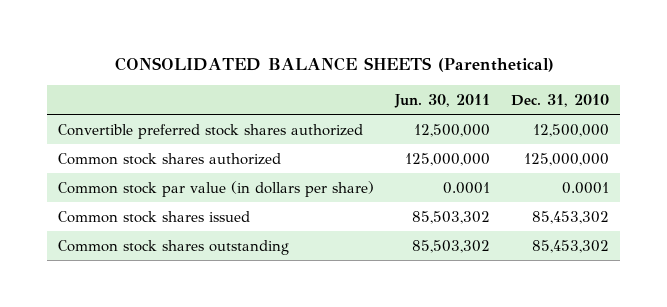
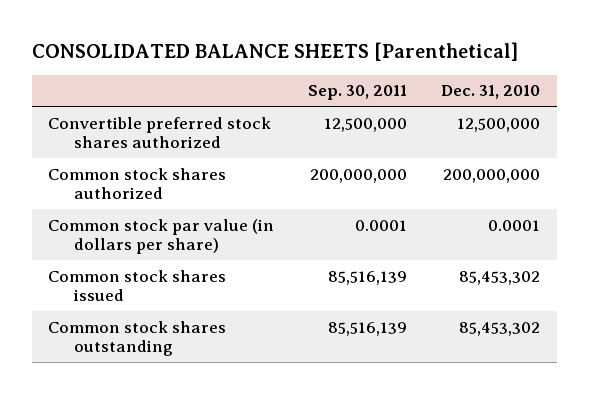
[114,57,554,73] CONSOLIDATED BALANCE SHEETS (Parenthetical) -> [31,41,518,61] CONSOLIDATED BALANCE SHEETS [Parenthetical]
[394,93,491,108] Jun. 30, 2011 -> none
none -> [308,85,408,101] Sep. 30, 2011
[524,152,610,166] 125,000,000 -> [443,168,541,183] 200,000,000

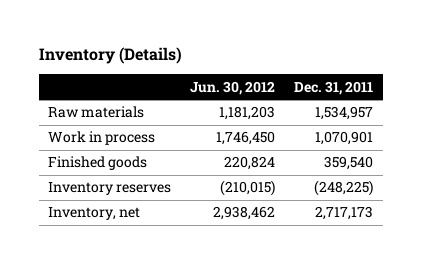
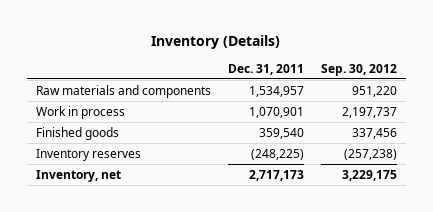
[190,80,276,95] Jun. 30, 2012 -> none
none -> [320,63,397,76] Sep. 30, 2012
[48,106,145,119] Raw materials -> [35,84,211,98] Raw materials and components

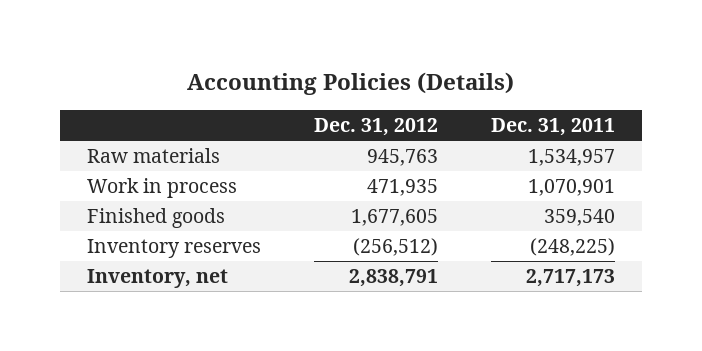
[151,34,281,49] Inventory (Details) -> [187,72,515,96] Accounting Policies (Details)
[320,63,397,76] Sep. 30, 2012 -> none
none -> [314,117,439,136] Dec. 31, 2012
[35,84,211,98] Raw materials and components -> [86,148,220,164] Raw materials

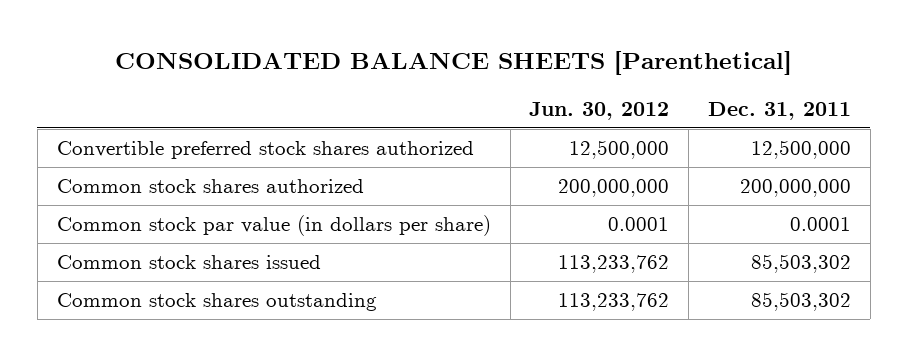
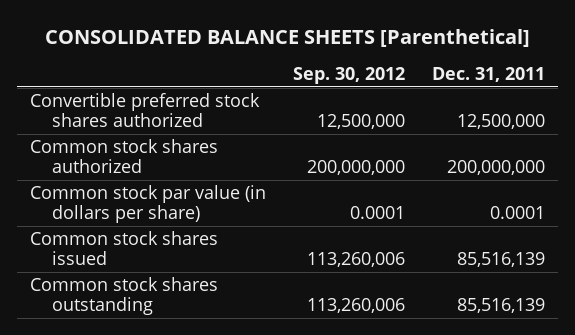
[529,102,670,121] Jun. 30, 2012 -> none
none -> [292,67,405,85] Sep. 30, 2012
[751,254,852,274] 85,503,302 -> [456,252,545,268] 85,516,139
[751,292,852,312] 85,503,302 -> [456,298,545,314] 85,516,139

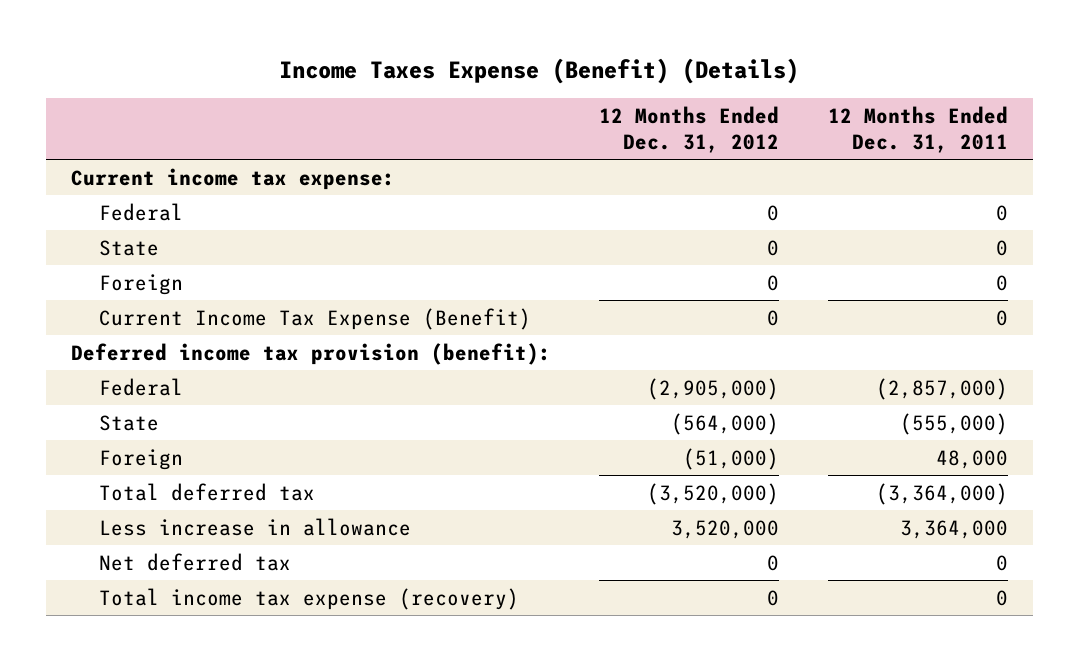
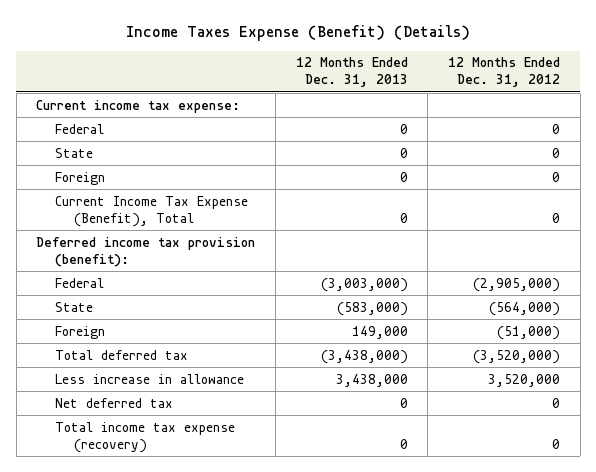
[828,105,1009,153] 12 Months Ended Dec. 31, 2011 -> none
none -> [295,57,408,88] 12 Months Ended Dec. 31, 2013
[99,307,532,330] Current Income Tax Expense (Benefit) -> [55,195,249,227] Current Income Tax Expense (Benefit), Total

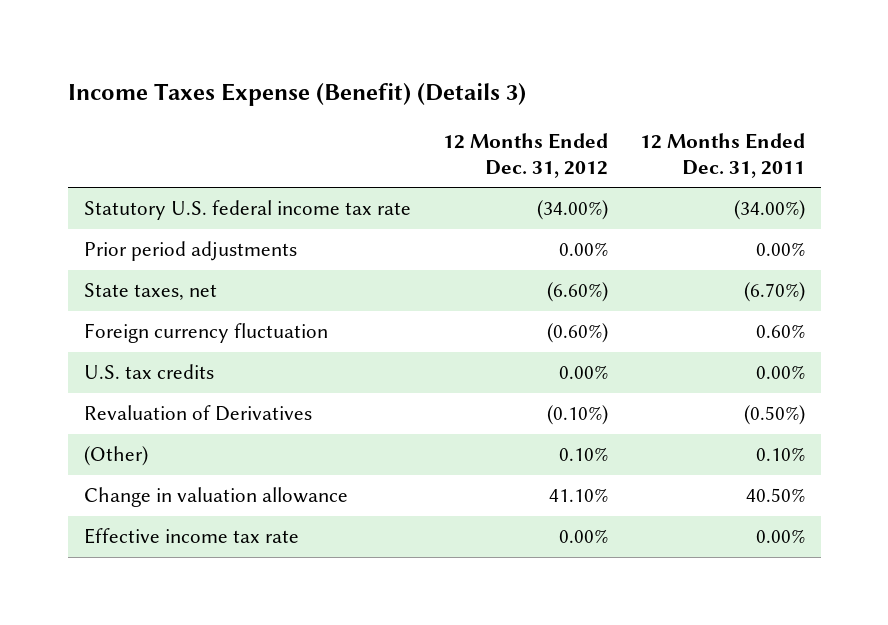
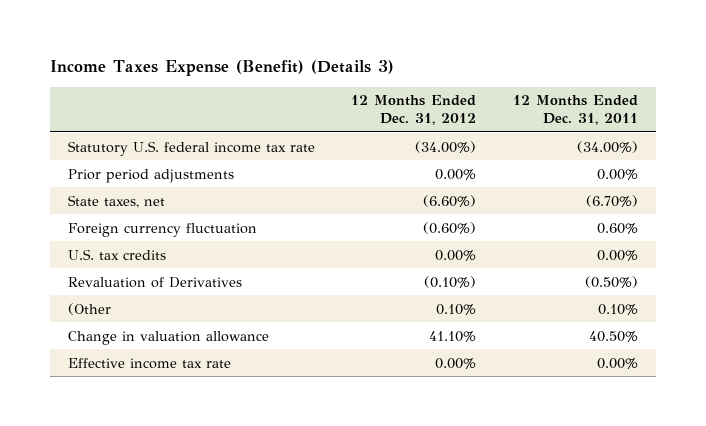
[83,446,148,467] (Other) -> [67,302,111,315] (Other

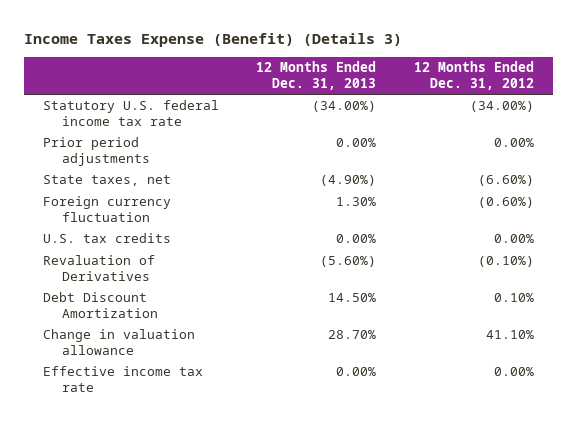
[512,95,638,126] 12 Months Ended Dec. 31, 2011 -> none
none -> [256,61,377,90] 12 Months Ended Dec. 31, 2013
[67,302,111,315] (Other -> none
none -> [42,292,159,318] Debt Discount Amortization

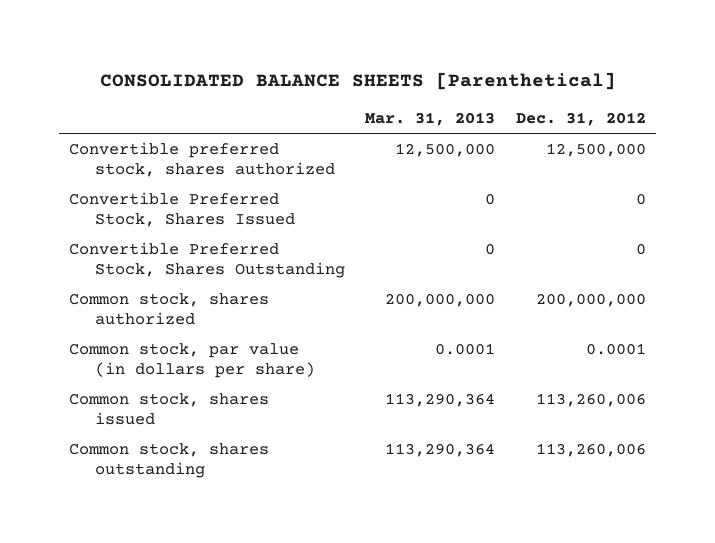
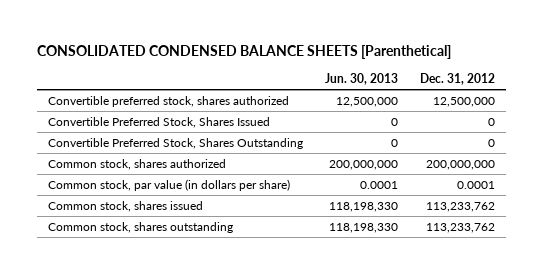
[99,71,616,90] CONSOLIDATED BALANCE SHEETS [Parenthetical] -> [37,45,452,60] CONSOLIDATED CONDENSED BALANCE SHEETS [Parenthetical]
[365,111,496,126] Mar. 31, 2013 -> none
none -> [324,73,398,86] Jun. 30, 2013
[535,393,646,408] 113,260,006 -> [425,201,495,212] 113,233,762
[535,443,646,458] 113,260,006 -> [425,222,495,233] 113,233,762

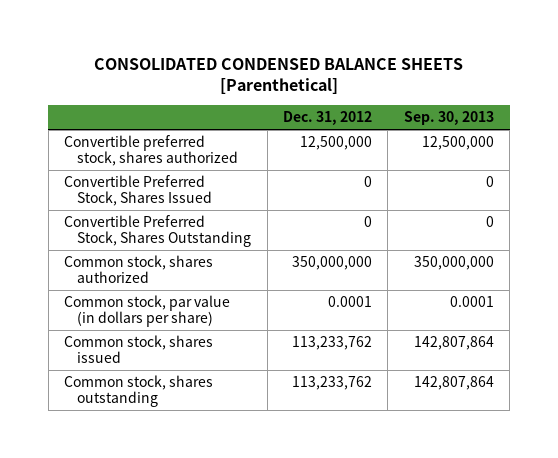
[324,73,398,86] Jun. 30, 2013 -> none
none -> [403,111,494,126] Sep. 30, 2013
[425,159,495,170] 200,000,000 -> [291,256,372,271] 350,000,000

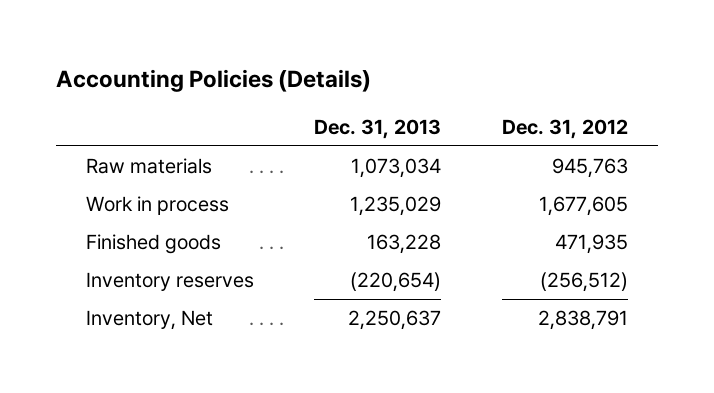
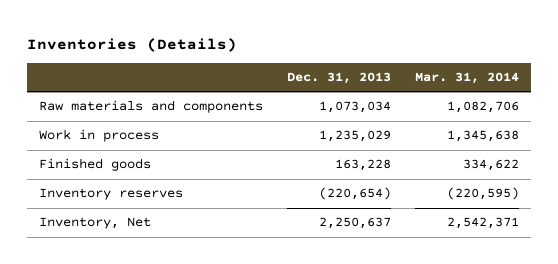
[55,69,371,93] Accounting Policies (Details) -> [26,37,237,52] Inventories (Details)
[501,118,628,139] Dec. 31, 2012 -> none
none -> [414,72,519,85] Mar. 31, 2014
[85,158,212,175] Raw materials -> [38,100,263,114] Raw materials and components

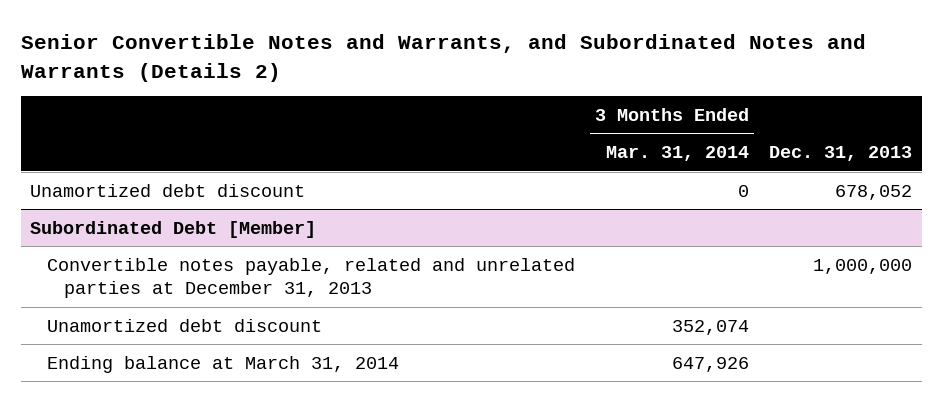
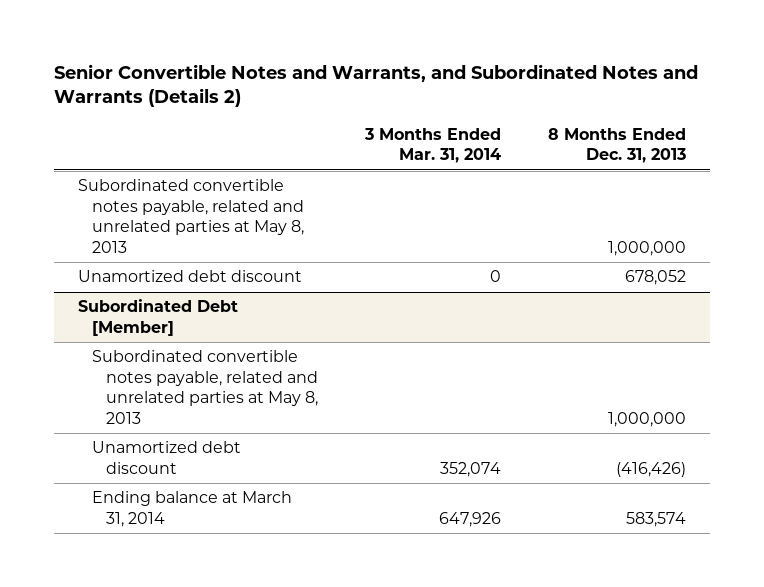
[769,146,913,162] Dec. 31, 2013 -> none
none -> [548,127,687,164] 8 Months Ended Dec. 31, 2013
none -> [77,179,305,253] Subordinated convertible notes payable, related and unrelated parties at May 8, 2013
[47,257,576,299] Convertible notes payable, related and unrelated parties at December 31, 2013 -> [92,350,319,424] Subordinated convertible notes payable, related and unrelated parties at May 8, 2013

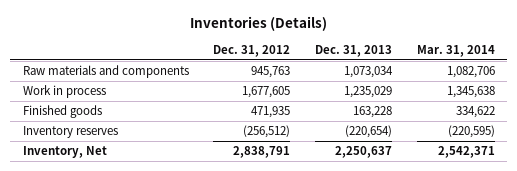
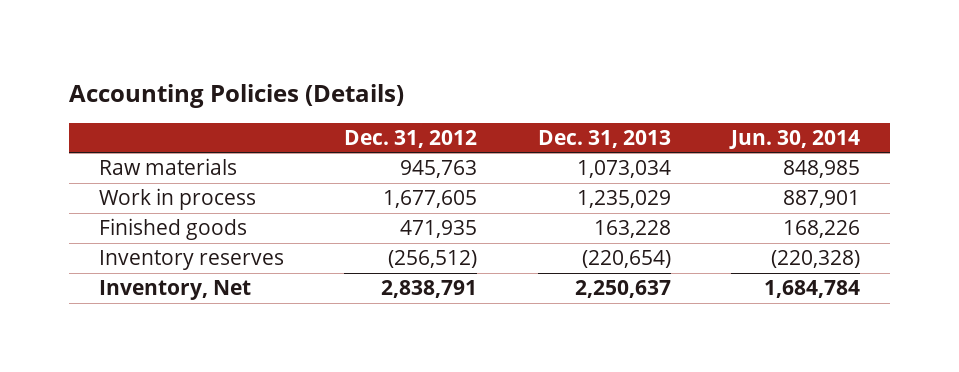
[189,16,327,32] Inventories (Details) -> [69,83,405,108] Accounting Policies (Details)
[416,45,495,58] Mar. 31, 2014 -> none
none -> [728,129,860,149] Jun. 30, 2014
[22,65,189,79] Raw materials and components -> [99,158,238,176] Raw materials

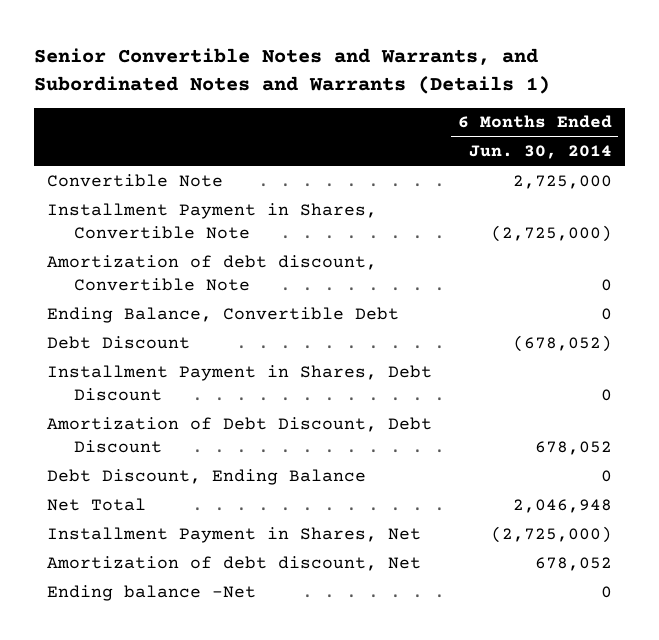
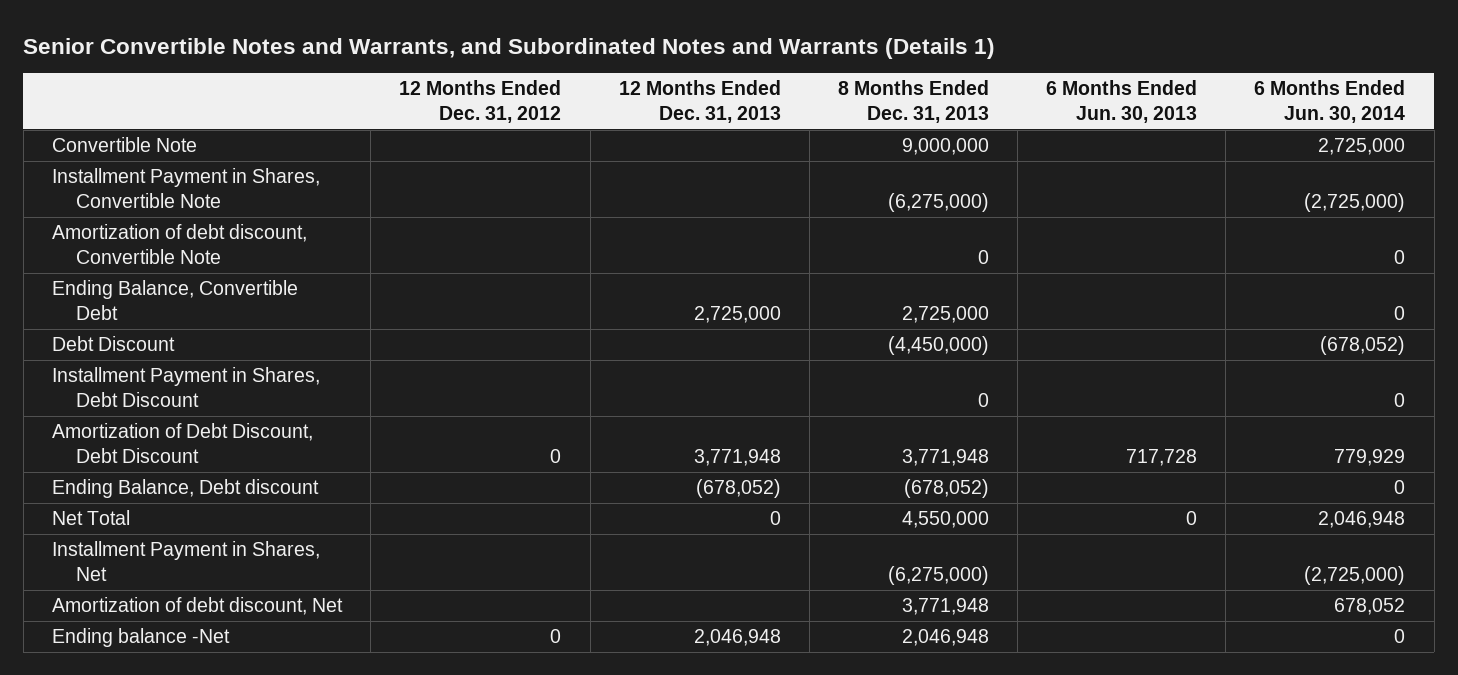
none -> [399,80,562,123] 12 Months Ended Dec. 31, 2012
none -> [618,80,781,123] 12 Months Ended Dec. 31, 2013
none -> [837,80,989,123] 8 Months Ended Dec. 31, 2013
none -> [1046,80,1198,123] 6 Months Ended Jun. 30, 2013
[534,440,612,455] 678,052 -> [1334,448,1406,466] 779,929
[46,468,366,485] Debt Discount, Ending Balance -> [52,479,320,499] Ending Balance, Debt discount

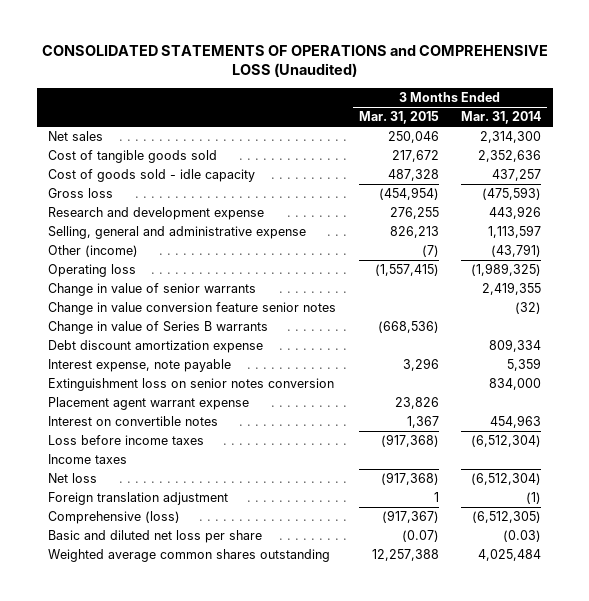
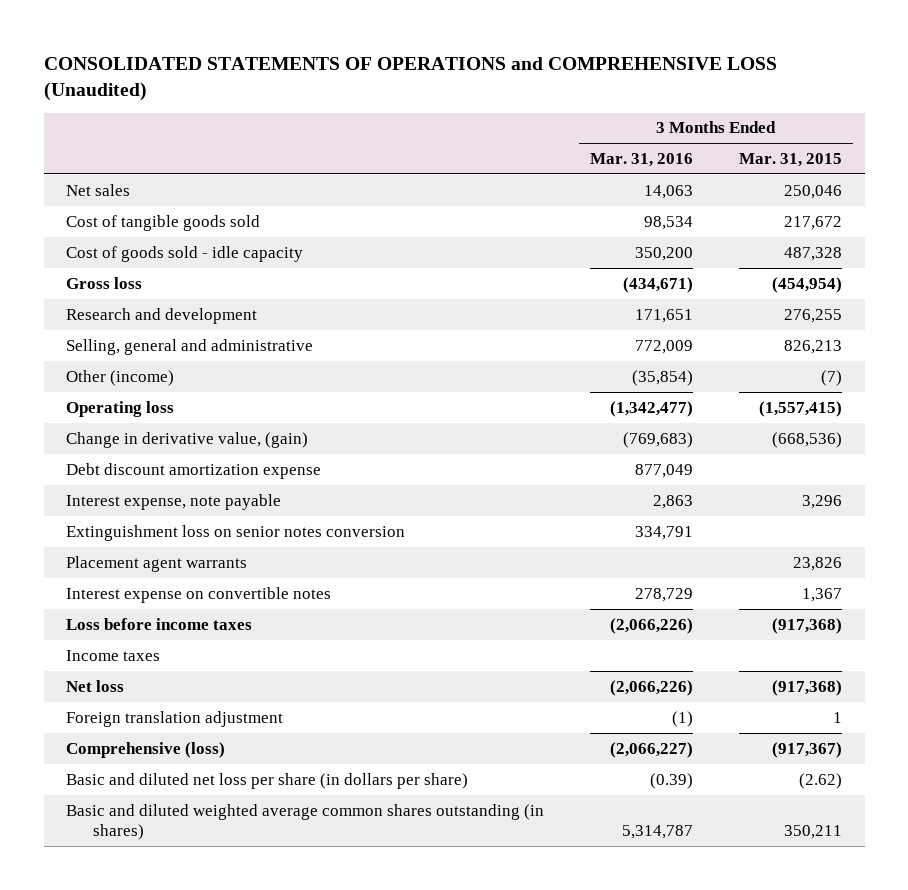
[461,111,542,125] Mar. 31, 2014 -> none
none -> [590,153,694,168] Mar. 31, 2016
[47,207,264,221] Research and development expense -> [66,307,258,324] Research and development
[47,226,306,240] Selling, general and administrative expense -> [66,338,314,355] Selling, general and administrative
[47,283,256,297] Change in value of senior warrants -> none
[47,302,336,316] Change in value conversion feature senior notes -> none
[47,321,268,335] Change in value of Series B warrants -> [66,431,309,448] Change in derivative value, (gain)
[47,397,249,411] Placement agent warrant expense -> [66,555,248,572] Placement agent warrants
[47,416,218,427] Interest on convertible notes -> [66,586,332,603] Interest expense on convertible notes
[47,530,262,544] Basic and diluted net loss per share -> [66,772,469,789] Basic and diluted net loss per share (in dollars per share)
[401,530,439,543] (0.07) -> [798,772,842,789] (2.62)
[47,549,330,563] Weighted average common shares outstanding -> [66,803,545,840] Basic and diluted weighted average common shares outstanding (in shares)
[371,549,439,562] 12,257,388 -> [783,824,842,839] 350,211

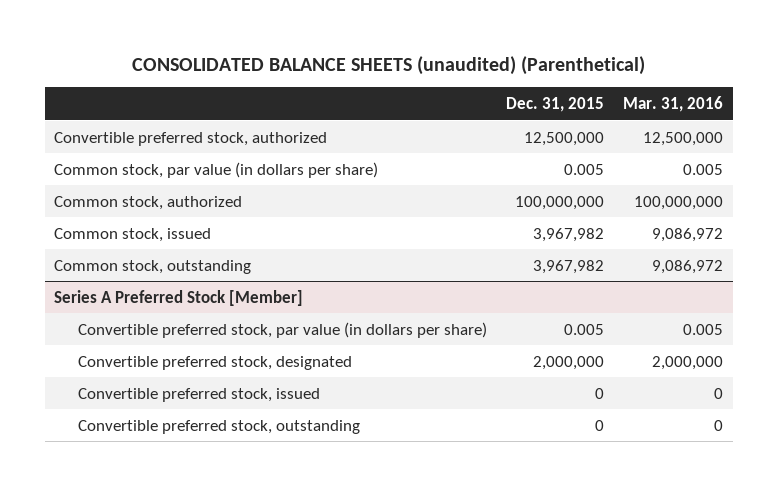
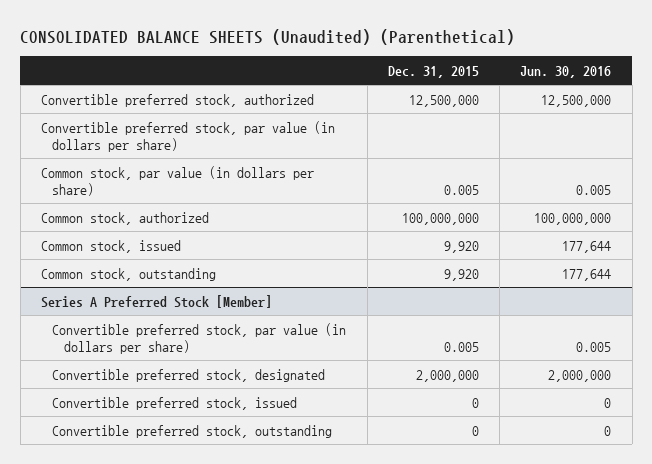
[131,55,645,75] CONSOLIDATED BALANCE SHEETS (unaudited) (Parenthetical) -> [20,29,516,46] CONSOLIDATED BALANCE SHEETS (Unaudited) (Parenthetical)
[623,95,724,112] Mar. 31, 2016 -> none
none -> [520,65,612,78] Jun. 30, 2016
none -> [40,120,335,152] Convertible preferred stock, par value (in dollars per share)
[533,227,605,242] 3,967,982 -> [443,240,479,253] 9,920
[533,259,605,274] 3,967,982 -> [443,268,479,281] 9,920

